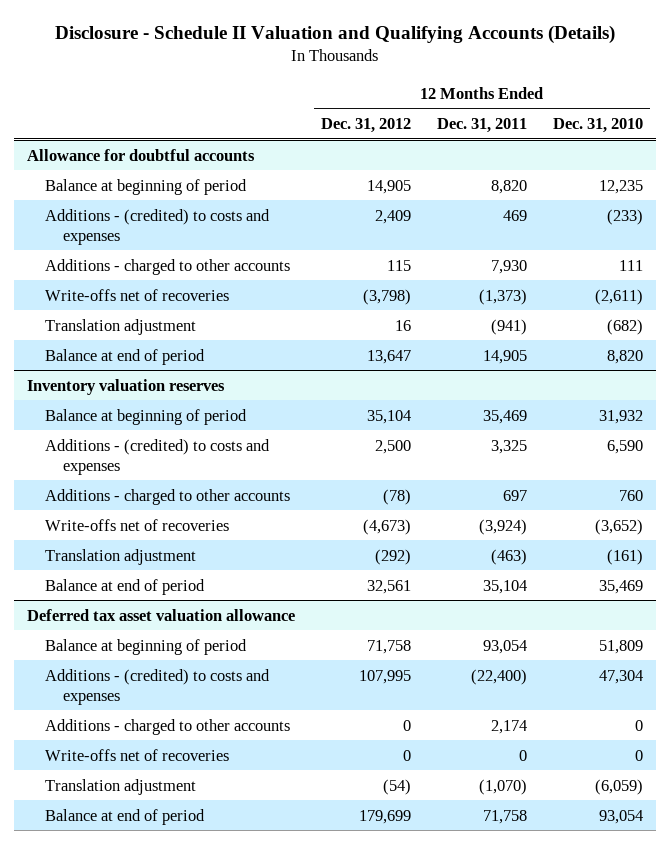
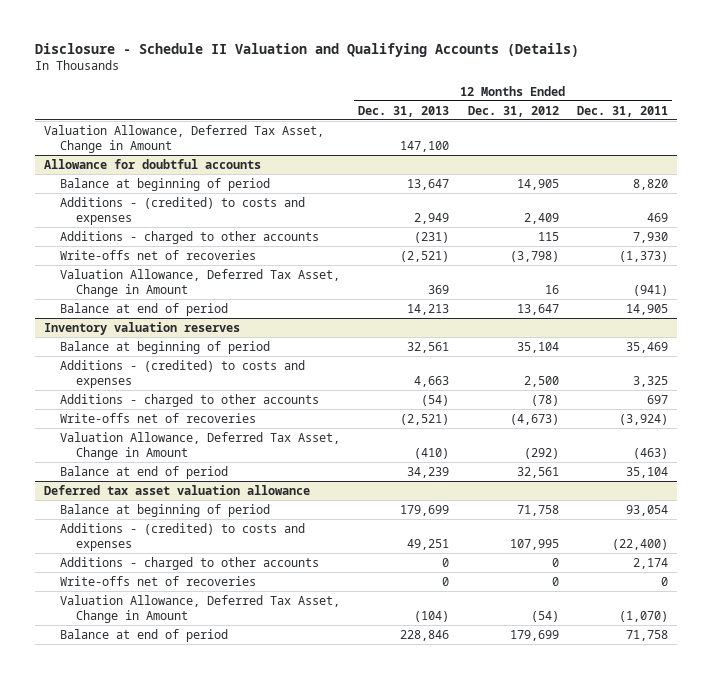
[552,117,643,133] Dec. 31, 2010 -> none
none -> [358,105,450,117] Dec. 31, 2013
none -> [44,124,325,153] Valuation Allowance, Deferred Tax Asset, Change in Amount
[45,318,197,335] Translation adjustment -> [60,268,341,297] Valuation Allowance, Deferred Tax Asset, Change in Amount
[45,548,197,565] Translation adjustment -> [60,431,341,460] Valuation Allowance, Deferred Tax Asset, Change in Amount
[45,778,197,795] Translation adjustment -> [60,594,341,623] Valuation Allowance, Deferred Tax Asset, Change in Amount

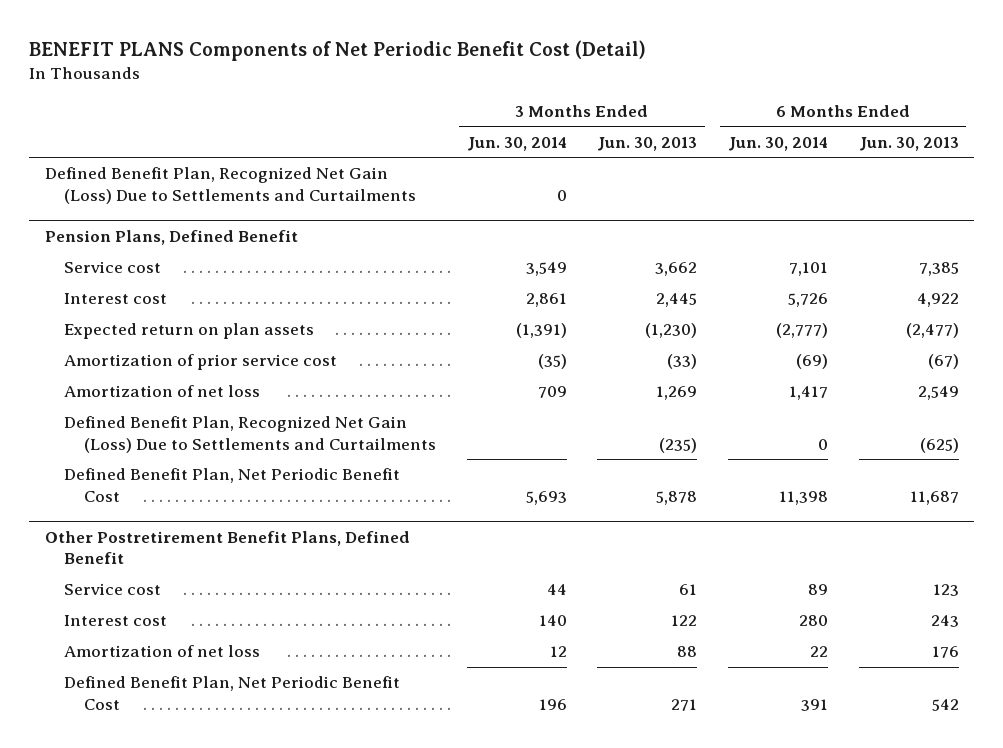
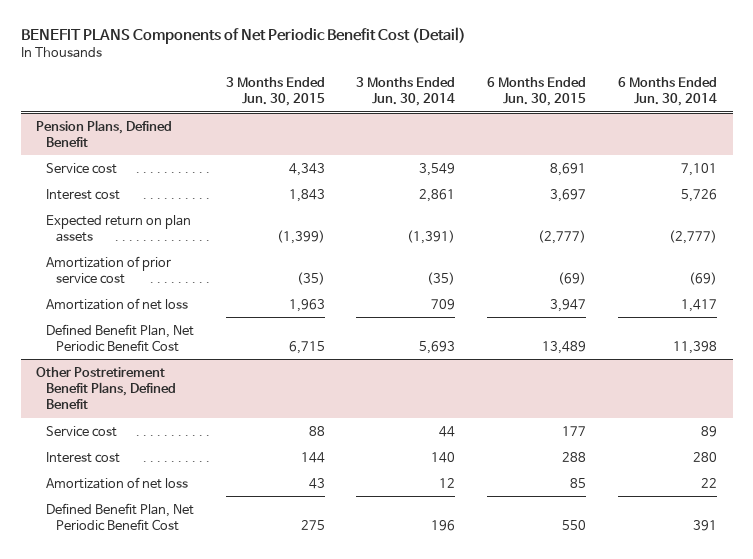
[597,136,698,151] Jun. 30, 2013 -> none
[858,136,959,151] Jun. 30, 2013 -> none
none -> [225,76,325,107] 3 Months Ended Jun. 30, 2015
none -> [487,76,587,107] 6 Months Ended Jun. 30, 2015
[44,167,417,204] Defined Benefit Plan, Recognized Net Gain (Loss) Due to Settlements and Curtailments -> none
[64,416,436,453] Defined Benefit Plan, Recognized Net Gain (Loss) Due to Settlements and Curtailments -> none

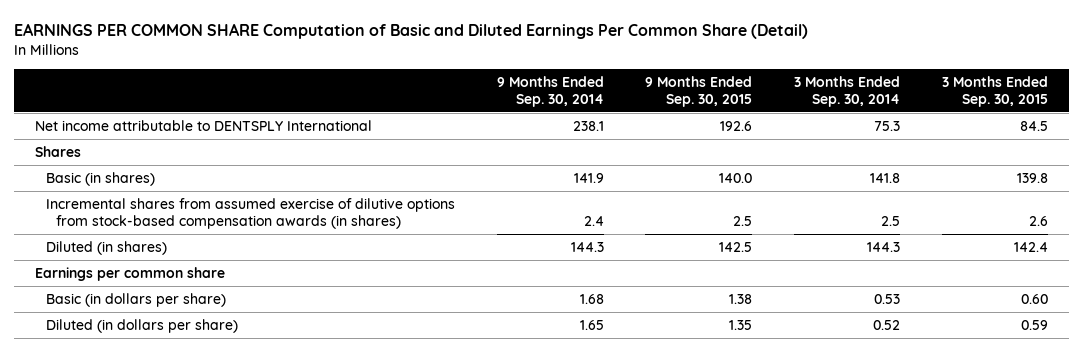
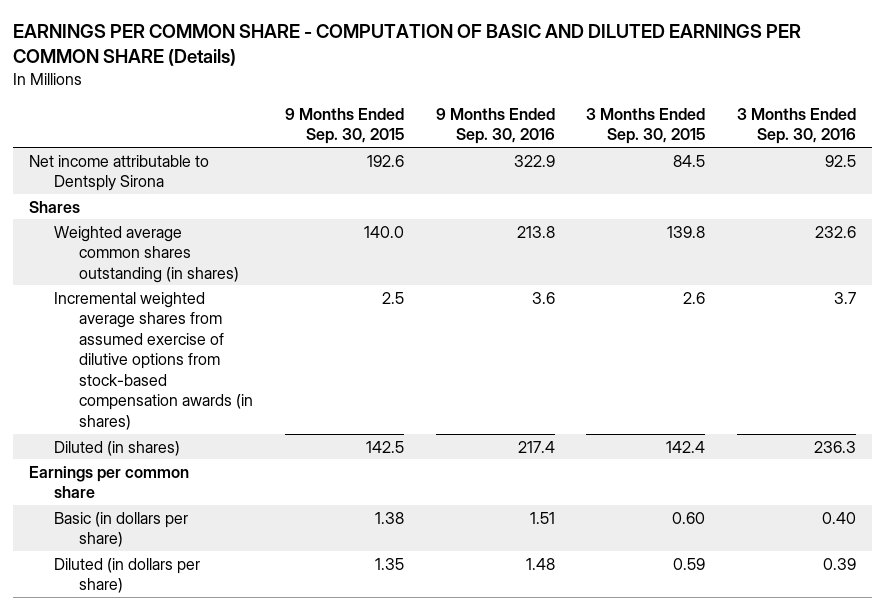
[14,23,809,40] EARNINGS PER COMMON SHARE Computation of Basic and Diluted Earnings Per Common Share (Detail) -> [13,24,802,67] EARNINGS PER COMMON SHARE - COMPUTATION OF BASIC AND DILUTED EARNINGS PER COMMON SHARE (Details)
[496,76,604,107] 9 Months Ended Sep. 30, 2014 -> none
[794,76,901,107] 3 Months Ended Sep. 30, 2014 -> none
none -> [435,107,555,145] 9 Months Ended Sep. 30, 2016
none -> [737,107,857,145] 3 Months Ended Sep. 30, 2016
[35,120,373,132] Net income attributable to DENTSPLY International -> [29,154,210,192] Net income attributable to Dentsply Sirona
[45,172,155,187] Basic (in shares) -> [53,225,239,283] Weighted average common shares outstanding (in shares)
[45,198,455,229] Incremental shares from assumed exercise of dilutive options from stock-based compensation awards (in shares) -> [53,291,253,430] Incremental weighted average shares from assumed exercise of dilutive options from stock-based compensation awards (in shares)

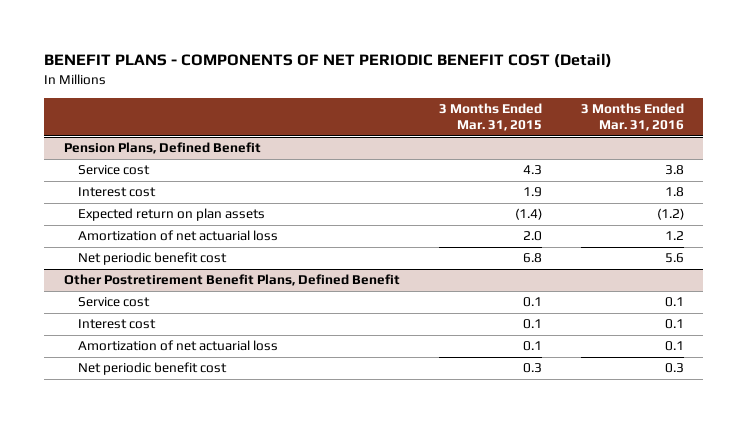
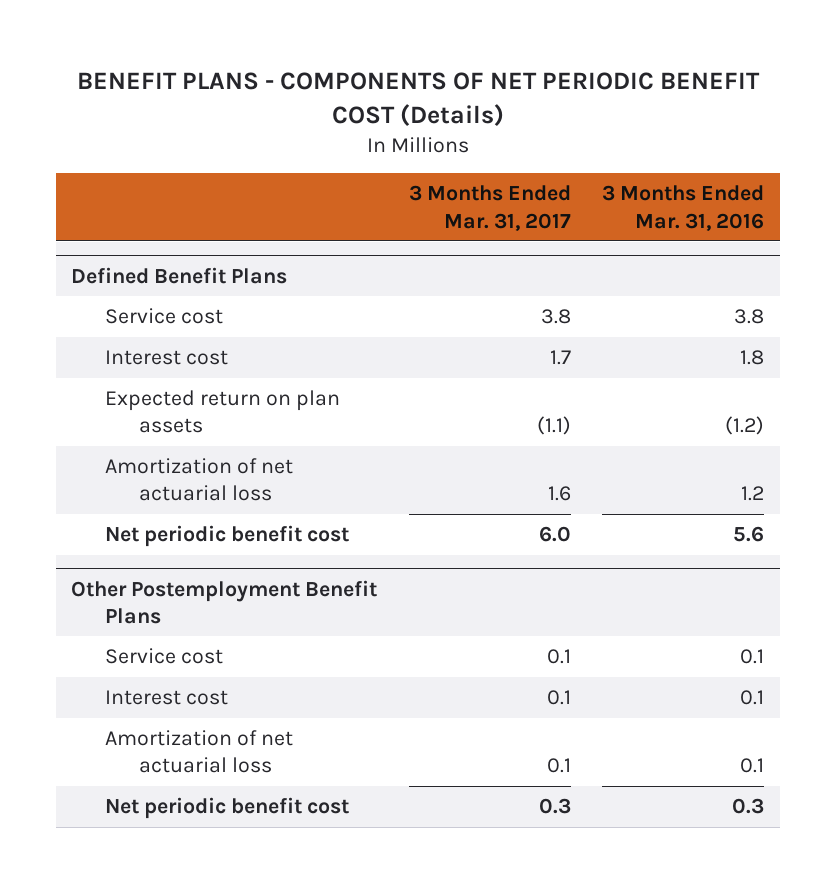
[43,53,612,69] BENEFIT PLANS - COMPONENTS OF NET PERIODIC BENEFIT COST (Detail) -> [76,72,760,126] BENEFIT PLANS - COMPONENTS OF NET PERIODIC BENEFIT COST (Details)
[438,102,542,132] 3 Months Ended Mar. 31, 2015 -> none
none -> [408,185,571,231] 3 Months Ended Mar. 31, 2017
[63,142,261,155] Pension Plans, Defined Benefit -> [71,266,288,284] Defined Benefit Plans
[63,274,400,287] Other Postretirement Benefit Plans, Defined Benefit -> [71,579,378,625] Other Postemployment Benefit Plans

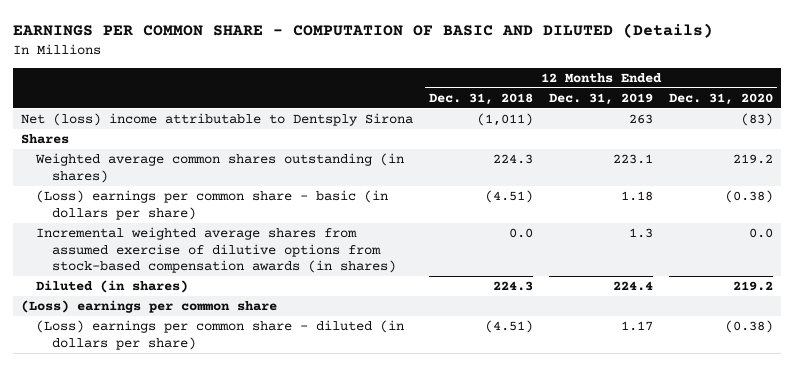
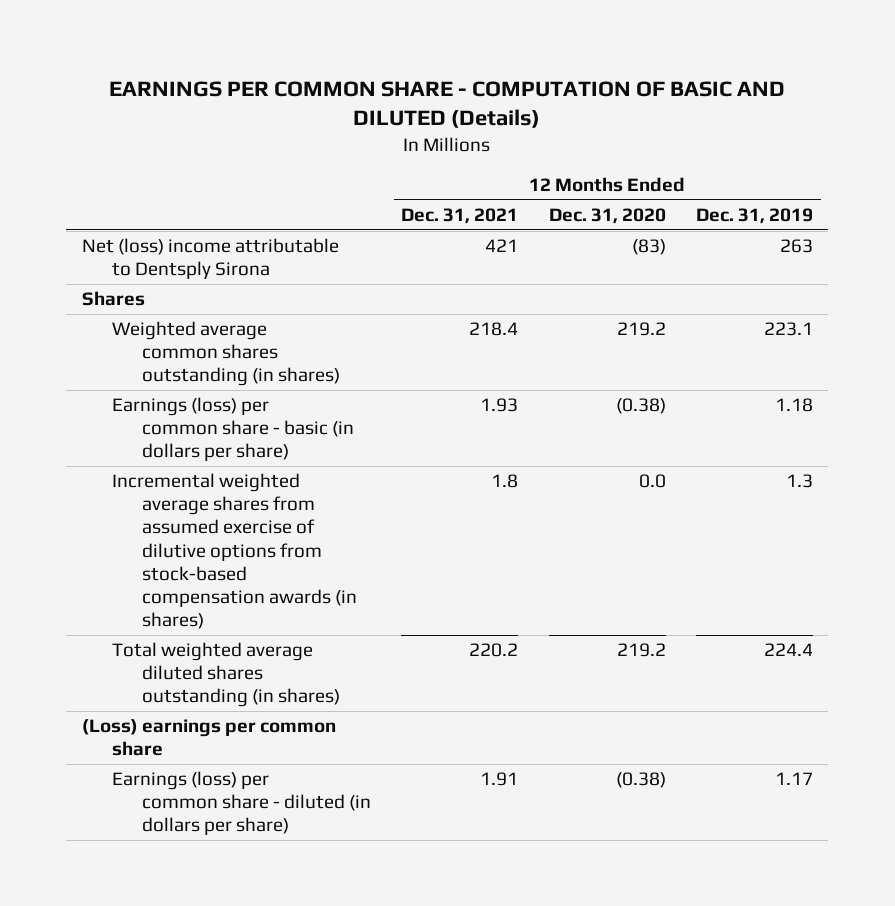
[428,93,533,106] Dec. 31, 2018 -> none
none -> [401,208,519,225] Dec. 31, 2021
[36,190,389,220] (Loss) earnings per common share - basic (in dollars per share) -> [111,397,354,462] Earnings (loss) per common share - basic (in dollars per share)
[36,280,189,294] Diluted (in shares) -> [111,642,340,708] Total weighted average diluted shares outstanding (in shares)
[36,320,405,350] (Loss) earnings per common share - diluted (in dollars per share) -> [111,771,371,836] Earnings (loss) per common share - diluted (in dollars per share)

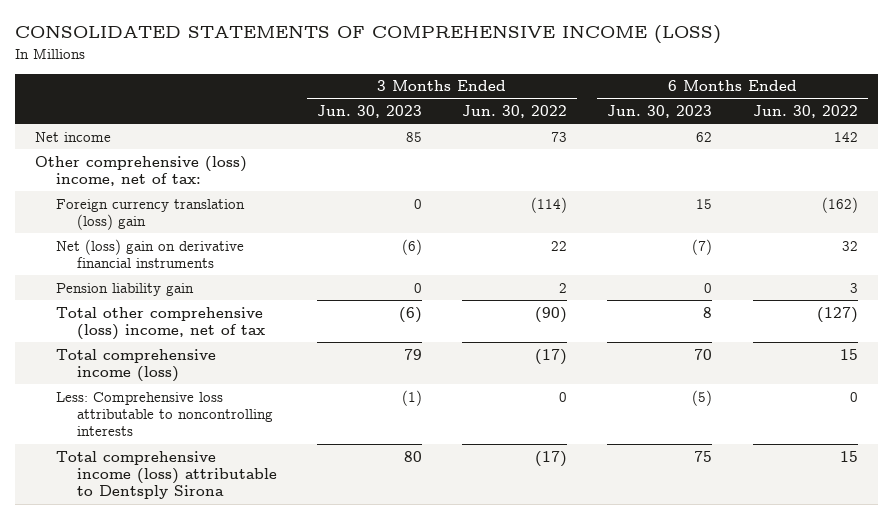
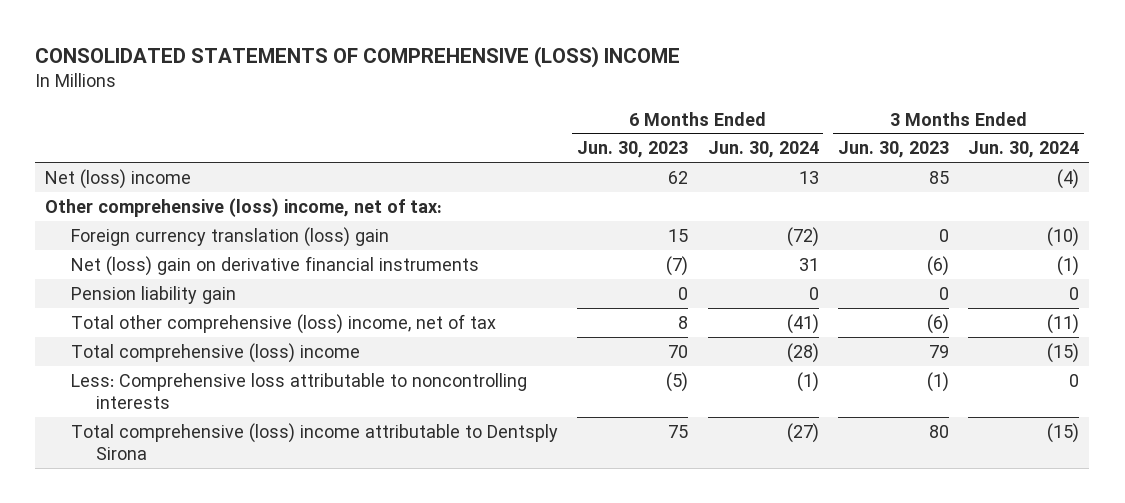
[15,25,722,45] CONSOLIDATED STATEMENTS OF COMPREHENSIVE INCOME (LOSS) -> [35,46,681,69] CONSOLIDATED STATEMENTS OF COMPREHENSIVE (LOSS) INCOME
[462,105,568,119] Jun. 30, 2022 -> none
[752,105,858,119] Jun. 30, 2022 -> none
none -> [707,141,819,159] Jun. 30, 2024
none -> [968,141,1080,159] Jun. 30, 2024
[35,131,112,142] Net income -> [45,168,192,189] Net (loss) income
[56,348,217,383] Total comprehensive income (loss) -> [70,342,360,363] Total comprehensive (loss) income
[56,450,277,500] Total comprehensive income (loss) attributable to Dentsply Sirona -> [70,422,558,460] Total comprehensive (loss) income attributable to Dentsply Sirona

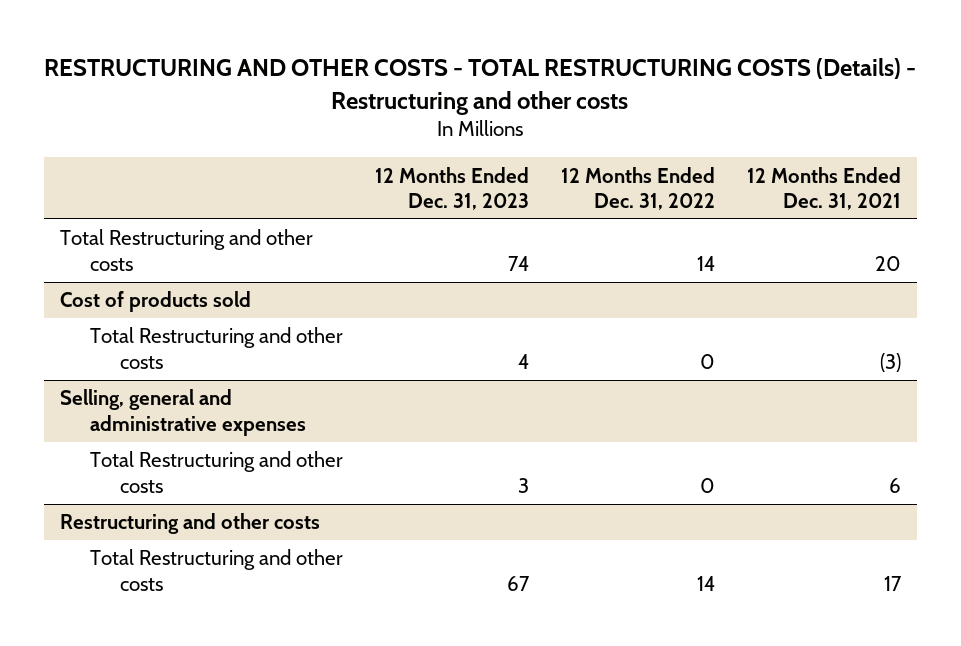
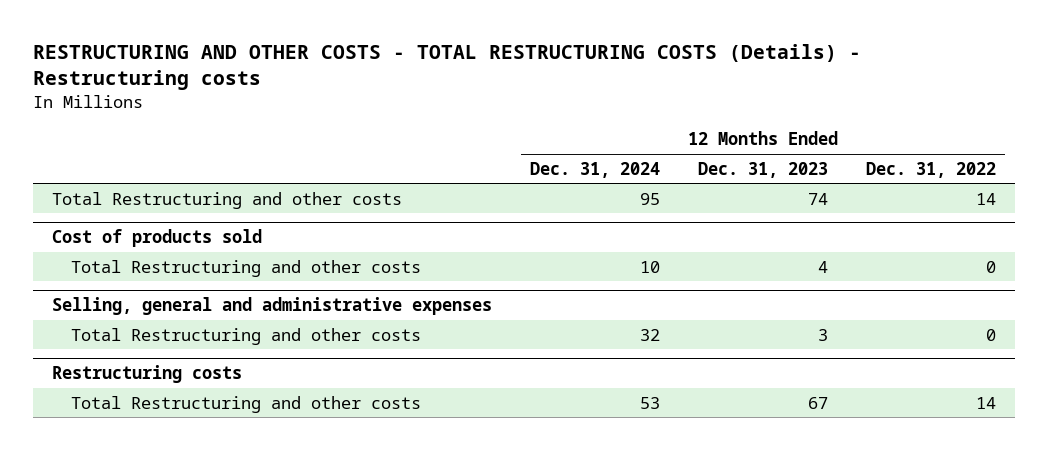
[44,58,917,115] RESTRUCTURING AND OTHER COSTS - TOTAL RESTRUCTURING COSTS (Details) - Restructuring and other costs -> [33,44,862,91] RESTRUCTURING AND OTHER COSTS - TOTAL RESTRUCTURING COSTS (Details) - Restructuring costs
[746,166,901,210] 12 Months Ended Dec. 31, 2021 -> none
none -> [530,161,661,178] Dec. 31, 2024
[60,513,321,535] Restructuring and other costs -> [52,365,243,384] Restructuring costs

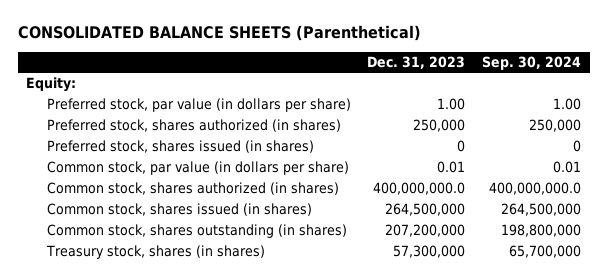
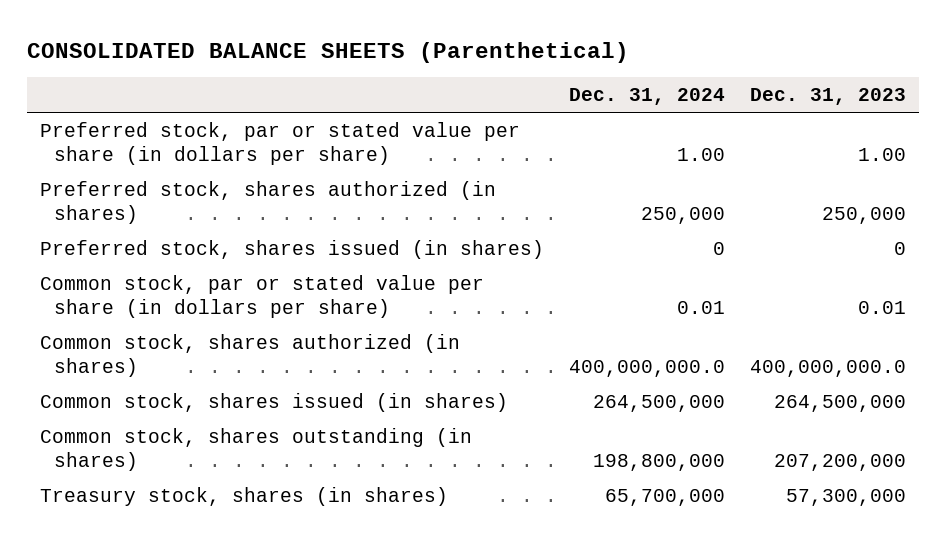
[482,55,582,70] Sep. 30, 2024 -> none
none -> [569,88,726,106] Dec. 31, 2024
[26,77,77,93] Equity: -> none
[46,98,351,113] Preferred stock, par value (in dollars per share) -> [39,121,520,165] Preferred stock, par or stated value per share (in dollars per share)
[46,161,349,176] Common stock, par value (in dollars per share) -> [39,274,484,318] Common stock, par or stated value per share (in dollars per share)

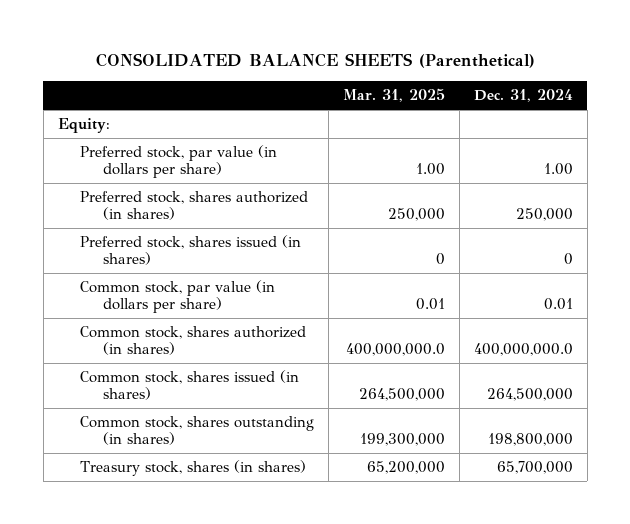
[750,88,907,106] Dec. 31, 2023 -> none
none -> [342,88,445,103] Mar. 31, 2025
none -> [57,118,110,134] Equity:
[39,121,520,165] Preferred stock, par or stated value per share (in dollars per share) -> [80,145,278,179] Preferred stock, par value (in dollars per share)
[39,274,484,318] Common stock, par or stated value per share (in dollars per share) -> [80,280,276,314] Common stock, par value (in dollars per share)

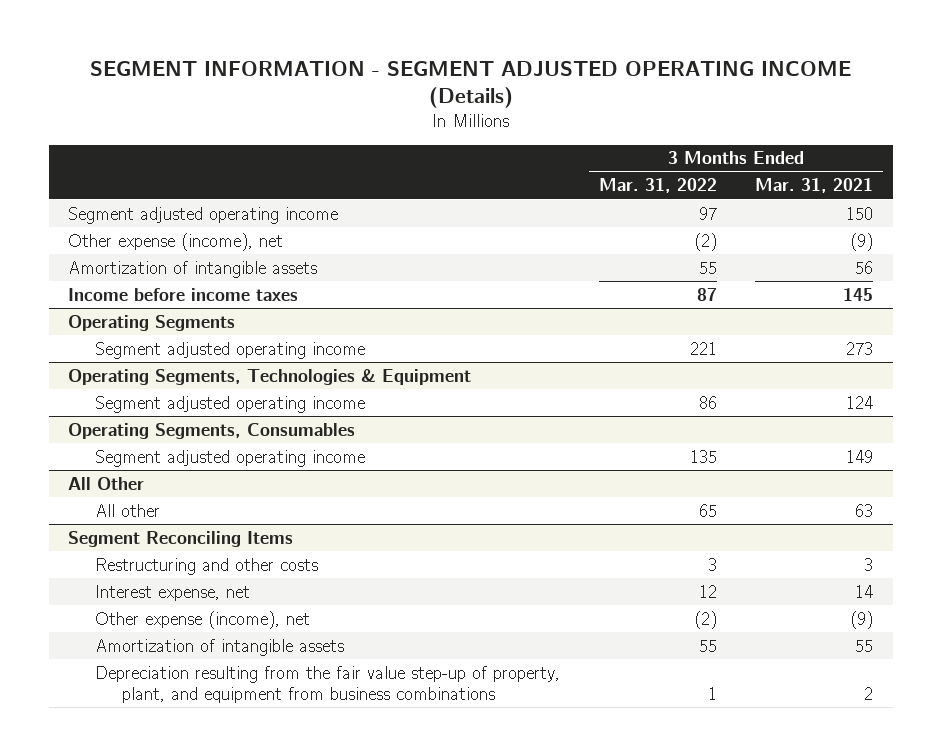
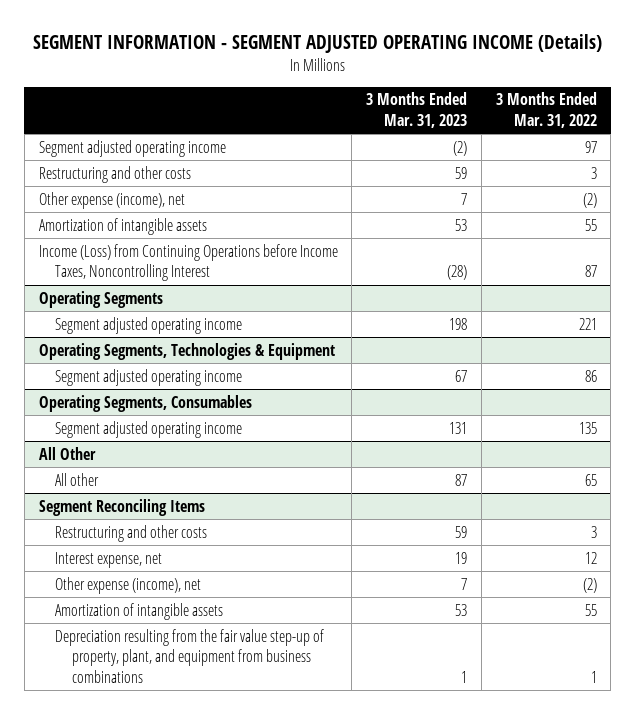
[755,178,874,194] Mar. 31, 2021 -> none
none -> [366,92,468,128] 3 Months Ended Mar. 31, 2023
none -> [38,165,191,183] Restructuring and other costs
[67,287,298,301] Income before income taxes -> [38,243,338,282] Income (Loss) from Continuing Operations before Income Taxes, Noncontrolling Interest

